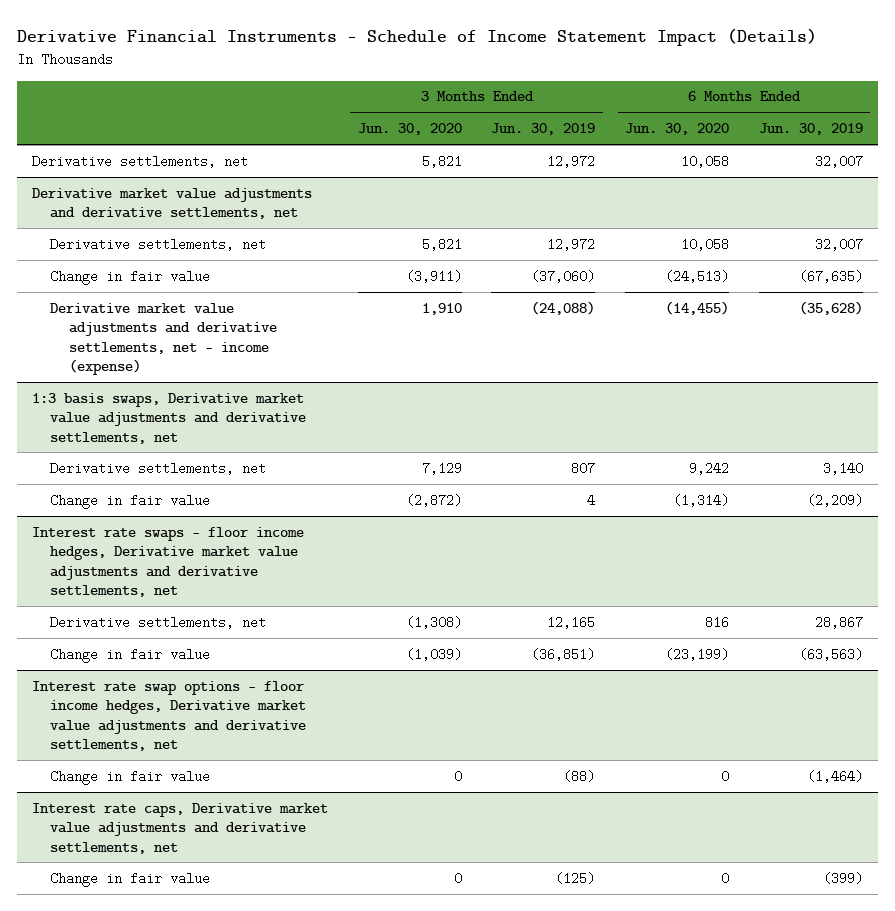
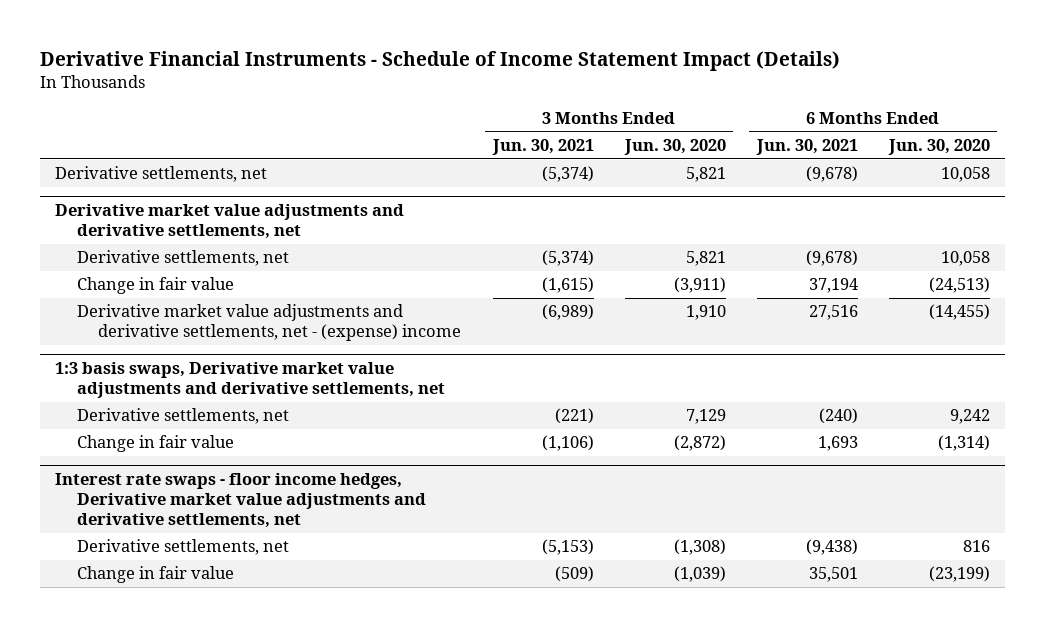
[491,123,596,136] Jun. 30, 2019 -> none
[758,123,863,136] Jun. 30, 2019 -> none
none -> [491,138,594,155] Jun. 30, 2021
none -> [755,138,858,155] Jun. 30, 2021
[50,302,277,375] Derivative market value adjustments and derivative settlements, net - income (expense) -> [76,304,462,342] Derivative market value adjustments and derivative settlements, net - (expense) income
[32,680,307,751] Interest rate swap options - floor income hedges, Derivative market value adjustments and derivative settlements, net -> none
[50,769,211,785] Change in fair value -> none
[32,802,329,854] Interest rate caps, Derivative market value adjustments and derivative settlements, net -> none
[50,871,211,887] Change in fair value -> none

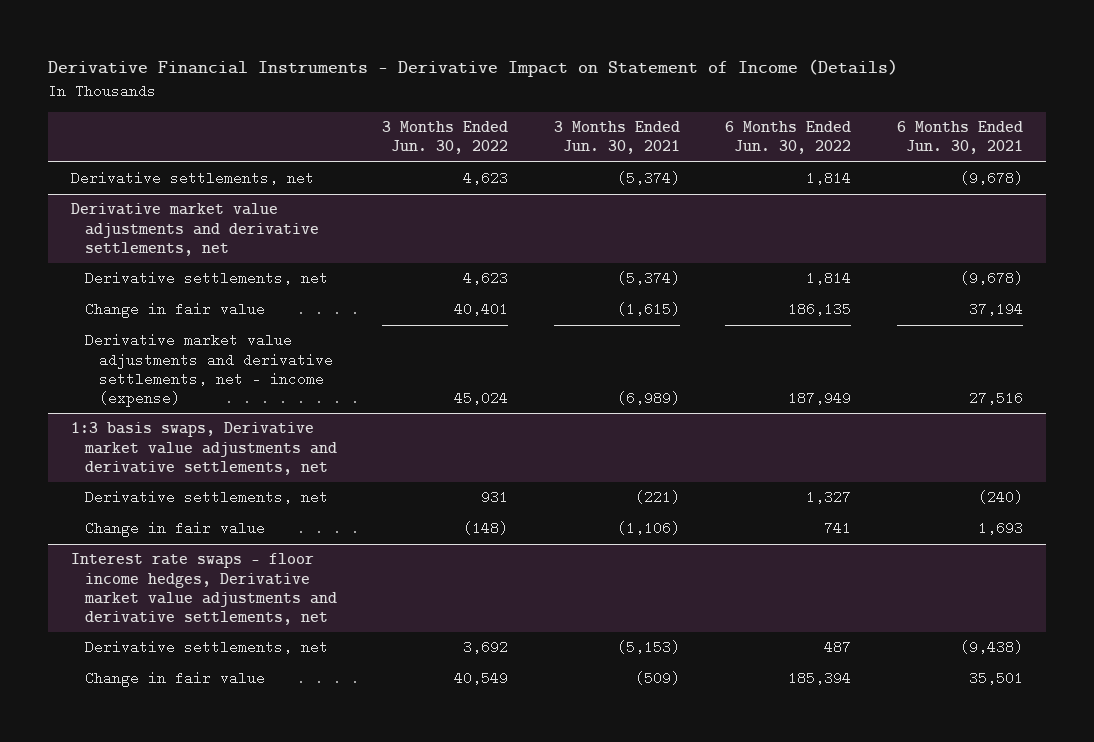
[39,50,840,71] Derivative Financial Instruments - Schedule of Income Statement Impact (Details) -> [47,59,898,78] Derivative Financial Instruments - Derivative Impact on Statement of Income (Details)
[623,138,726,155] Jun. 30, 2020 -> none
[887,138,990,155] Jun. 30, 2020 -> none
none -> [382,121,509,155] 3 Months Ended Jun. 30, 2022
none -> [725,121,852,155] 6 Months Ended Jun. 30, 2022
[76,304,462,342] Derivative market value adjustments and derivative settlements, net - (expense) income -> [84,333,333,407] Derivative market value adjustments and derivative settlements, net - income (expense)

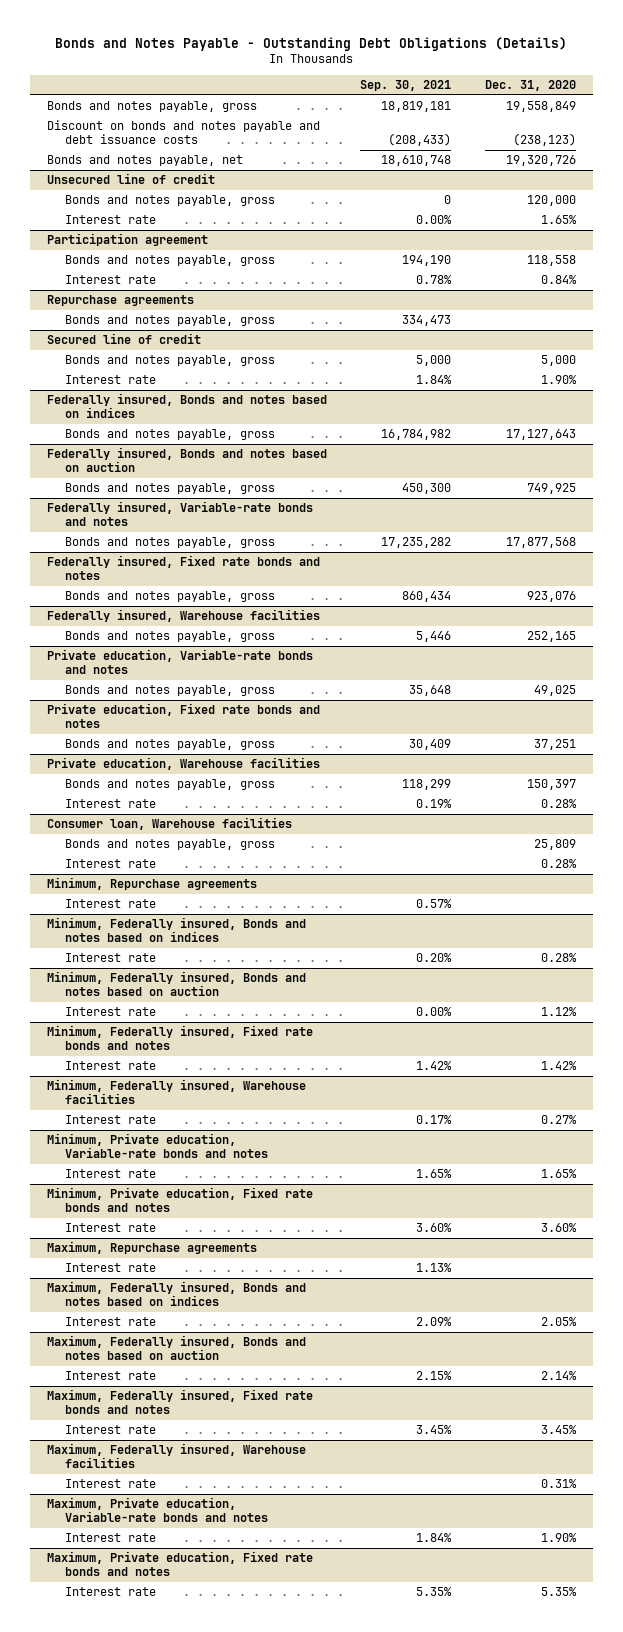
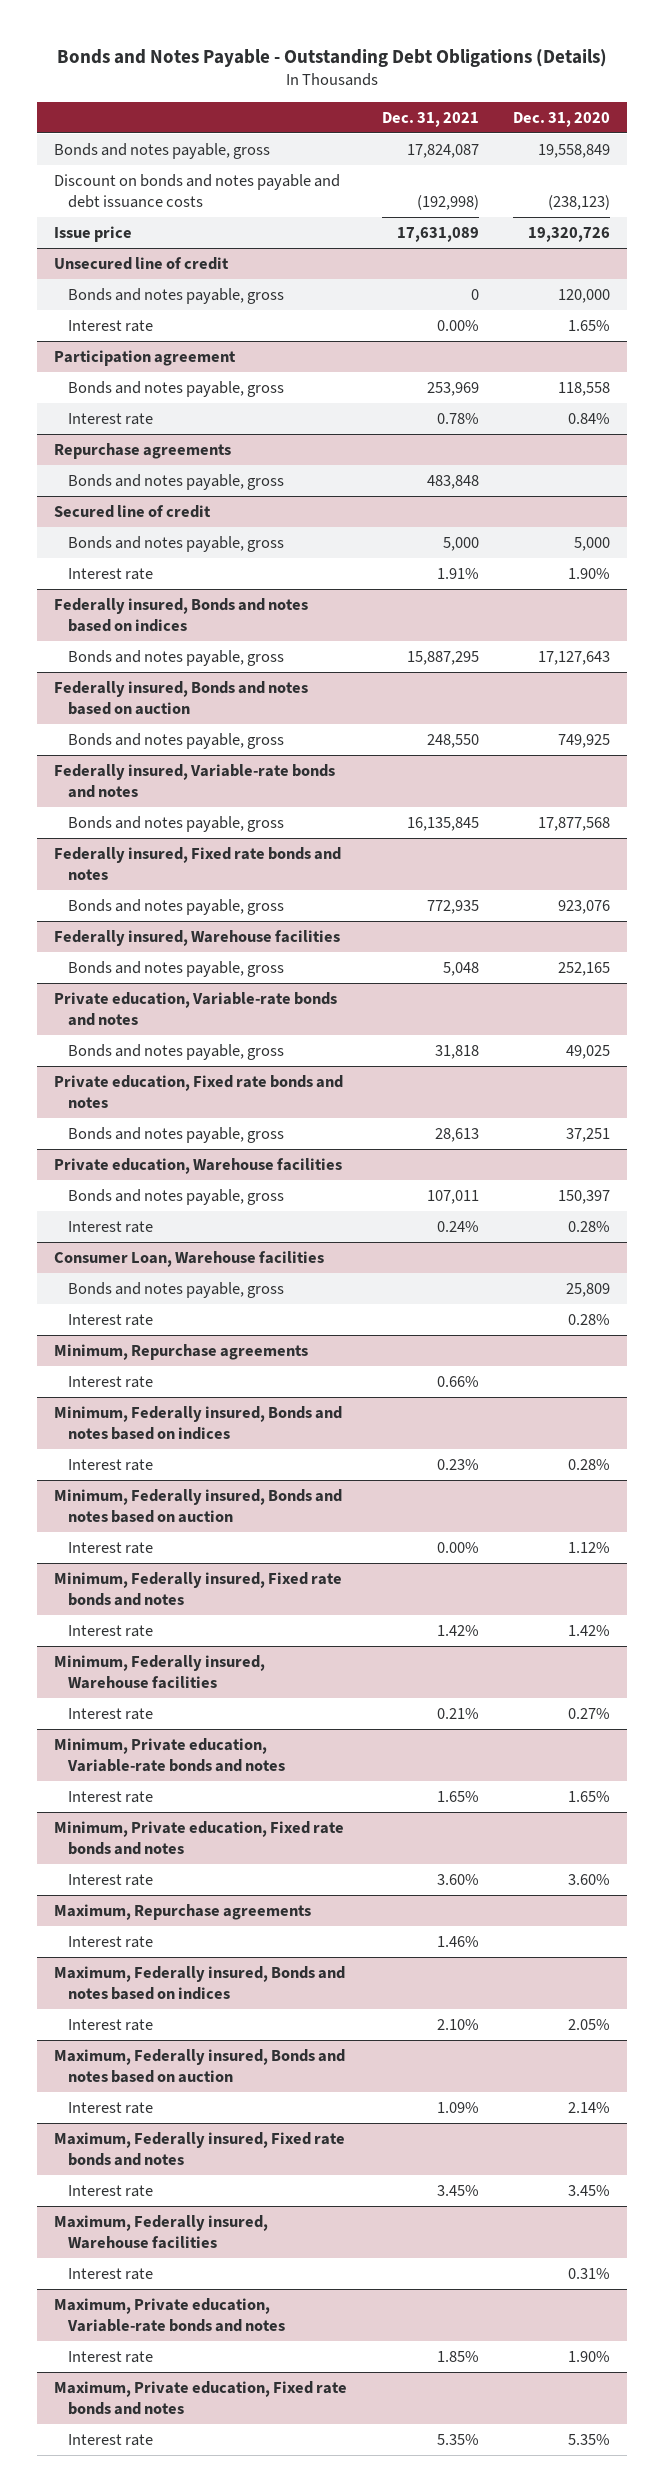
[360,79,452,91] Sep. 30, 2021 -> none
none -> [381,111,479,127] Dec. 31, 2021
[46,155,243,167] Bonds and notes payable, net -> [54,226,133,243] Issue price
[46,817,292,831] Consumer loan, Warehouse facilities -> [54,1251,325,1268] Consumer Loan, Warehouse facilities

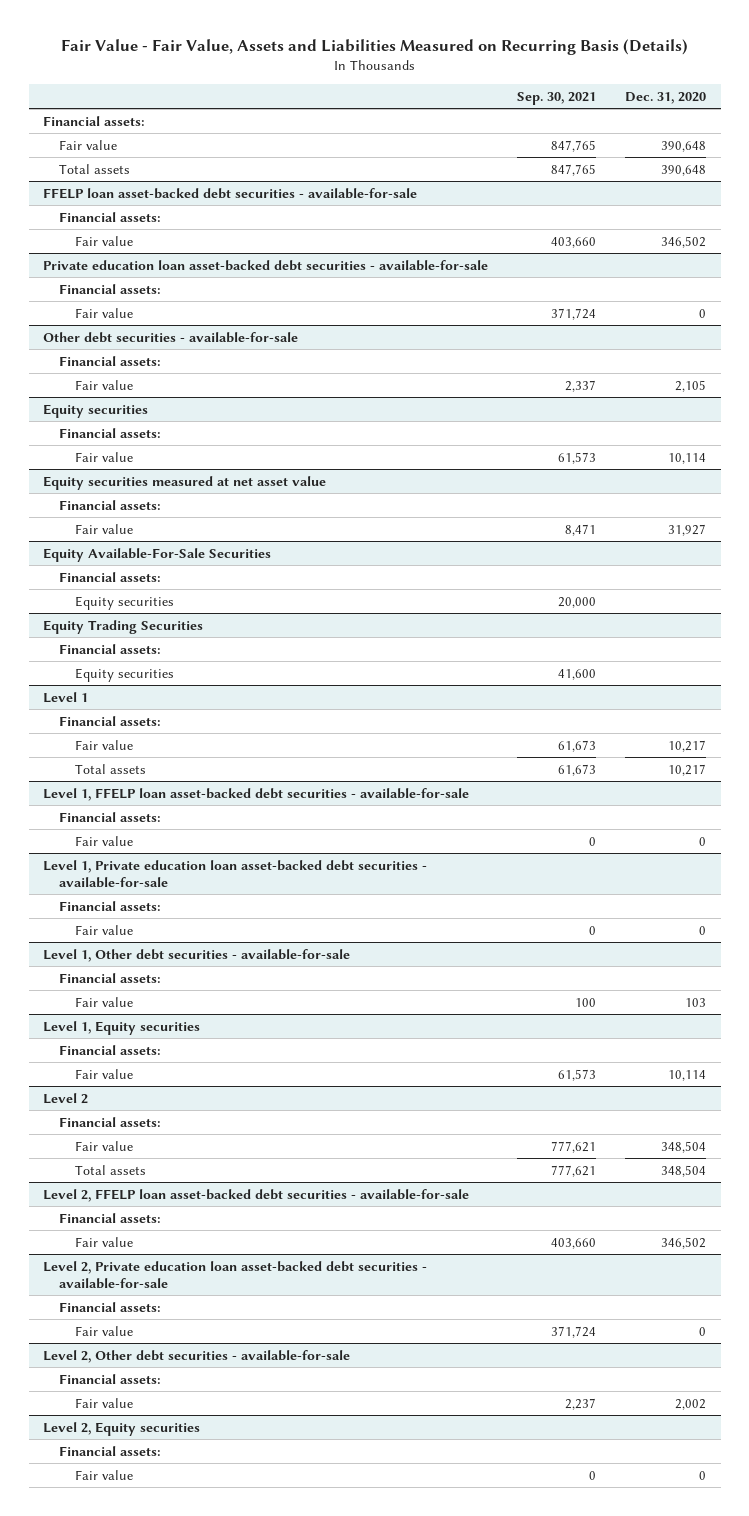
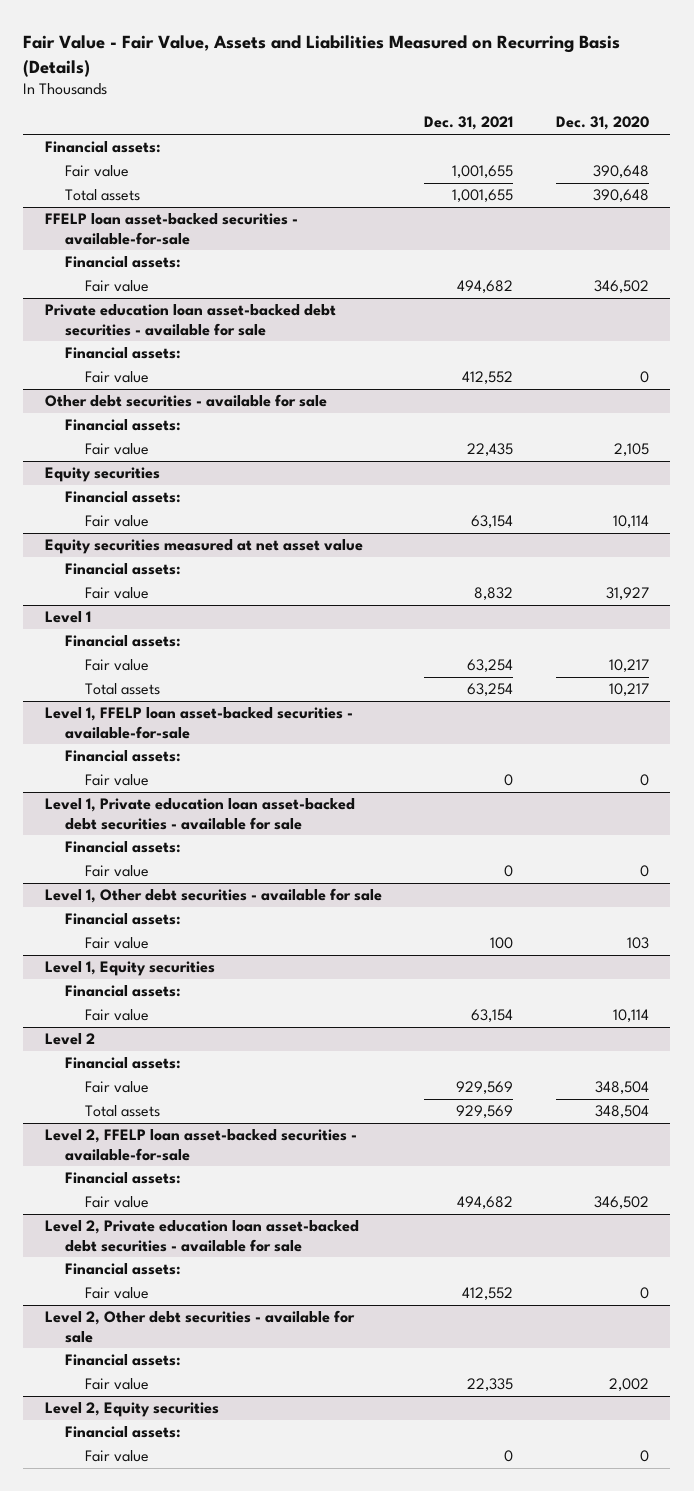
[517,91,597,105] Sep. 30, 2021 -> none
none -> [424,116,514,131] Dec. 31, 2021
[43,187,418,199] FFELP loan asset-backed debt securities - available-for-sale -> [44,213,298,245] FFELP loan asset-backed securities - available-for-sale
[43,259,489,271] Private education loan asset-backed debt securities - available-for-sale -> [44,304,336,336] Private education loan asset-backed debt securities - available for sale
[43,331,299,343] Other debt securities - available-for-sale -> [44,394,327,408] Other debt securities - available for sale
[43,547,272,562] Equity Available-For-Sale Securities -> none
[58,571,161,582] Financial assets: -> none
[74,595,174,610] Equity securities -> none
[43,619,204,634] Equity Trading Securities -> none
[58,643,161,654] Financial assets: -> none
[74,667,174,682] Equity securities -> none
[43,787,470,801] Level 1, FFELP loan asset-backed debt securities - available-for-sale -> [44,707,353,739] Level 1, FFELP loan asset-backed securities - available-for-sale
[43,859,428,888] Level 1, Private education loan asset-backed debt securities - available-for-sale -> [44,798,355,830] Level 1, Private education loan asset-backed debt securities - available for sale
[43,948,351,962] Level 1, Other debt securities - available-for-sale -> [44,888,382,904] Level 1, Other debt securities - available for sale
[43,1188,470,1202] Level 2, FFELP loan asset-backed debt securities - available-for-sale -> [44,1129,357,1161] Level 2, FFELP loan asset-backed securities - available-for-sale
[43,1260,428,1289] Level 2, Private education loan asset-backed debt securities - available-for-sale -> [44,1220,359,1252] Level 2, Private education loan asset-backed debt securities - available for sale
[43,1349,351,1363] Level 2, Other debt securities - available-for-sale -> [44,1310,355,1343] Level 2, Other debt securities - available for sale

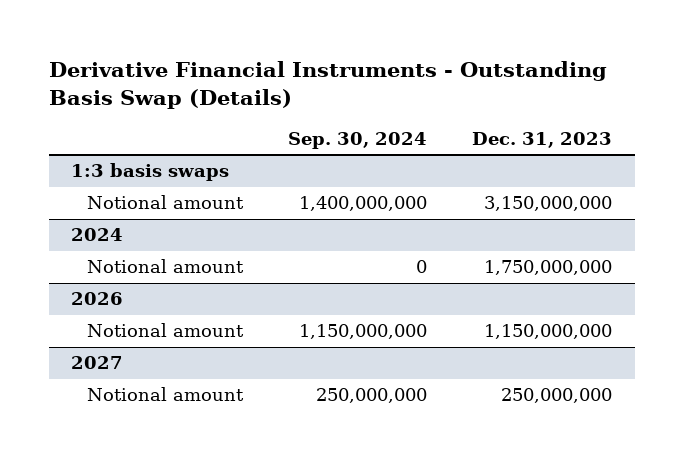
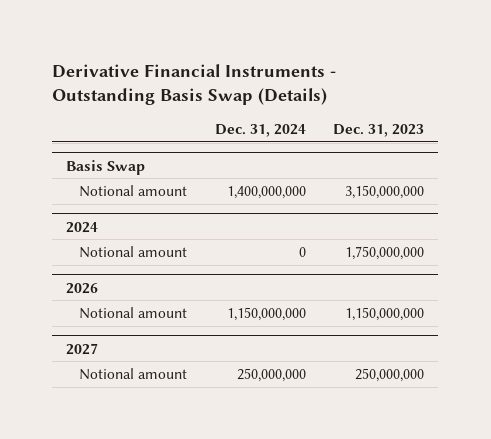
[288,131,428,149] Sep. 30, 2024 -> none
none -> [214,123,306,137] Dec. 31, 2024
[71,163,230,182] 1:3 basis swaps -> [66,159,146,175] Basis Swap

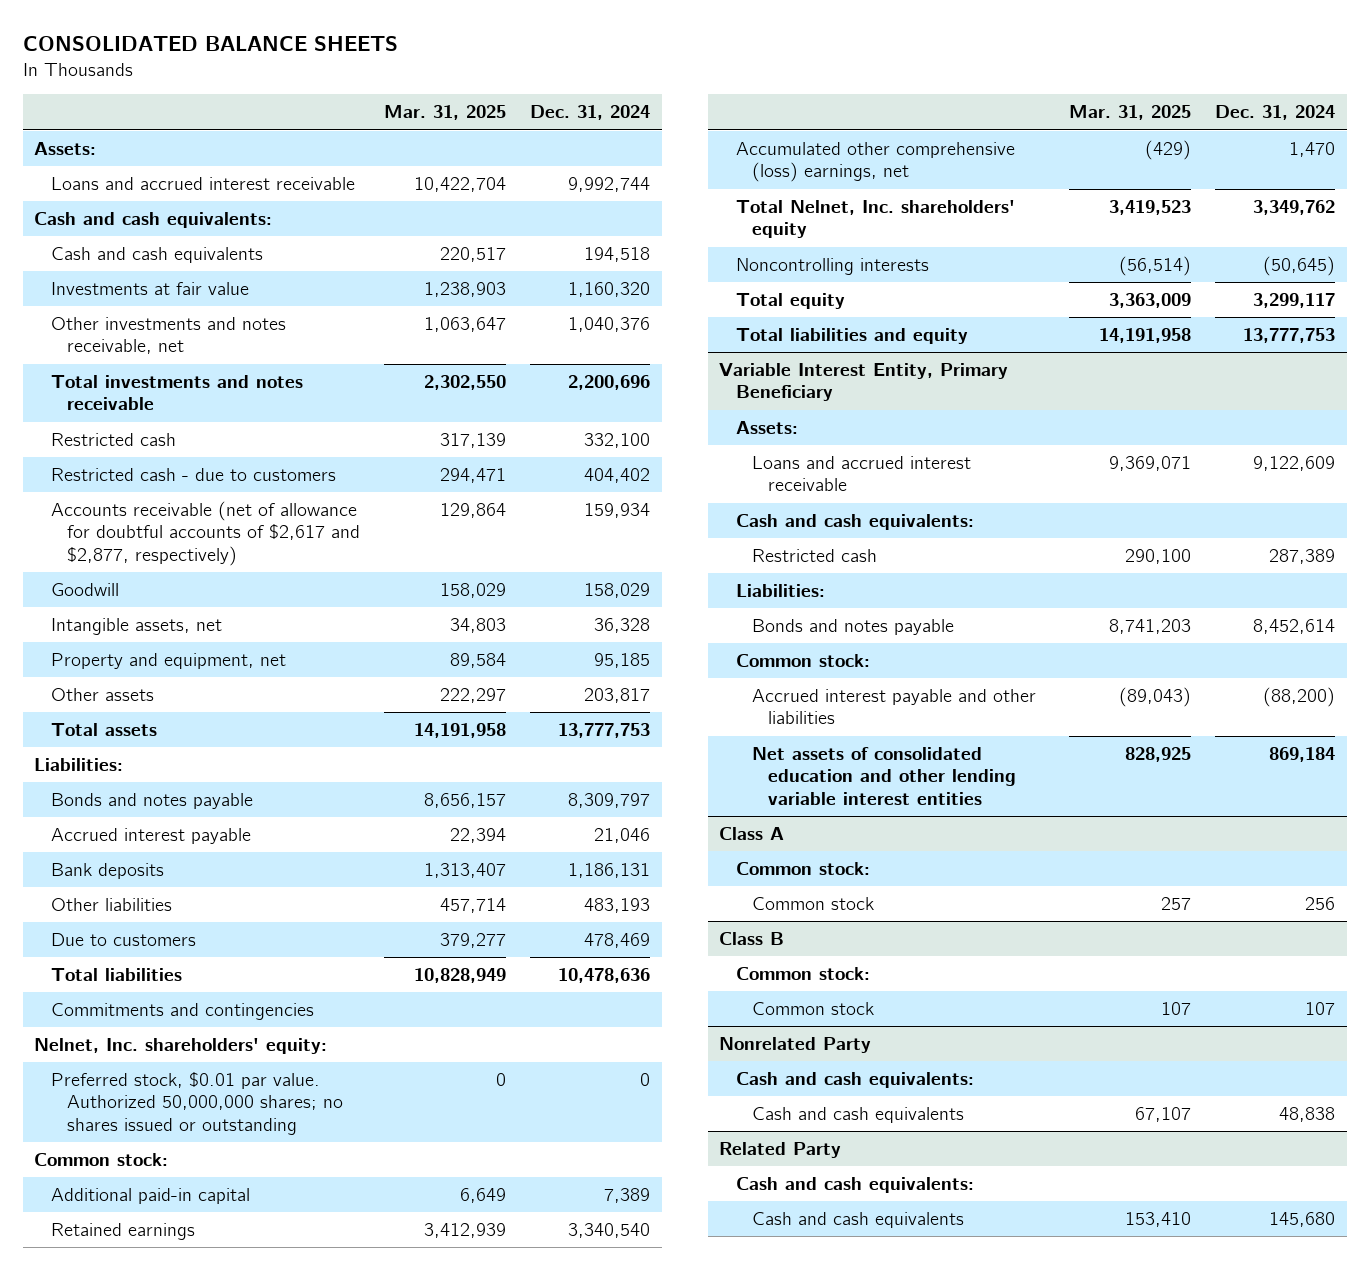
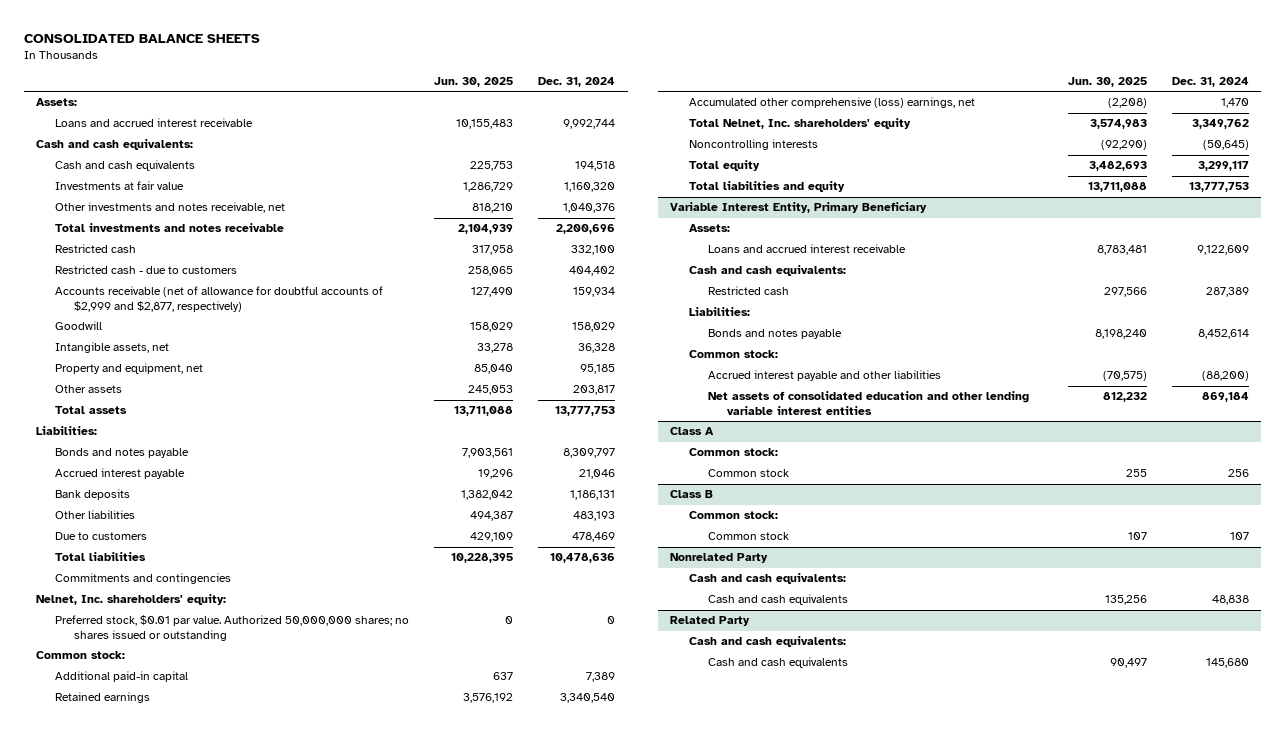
[383,105,506,121] Mar. 31, 2025 -> none
none -> [434,77,514,88] Jun. 30, 2025
[50,501,361,566] Accounts receivable (net of allowance for doubtful accounts of $2,617 and $2,877, respectively) -> [55,286,384,313] Accounts receivable (net of allowance for doubtful accounts of $2,999 and $2,877, respectively)

